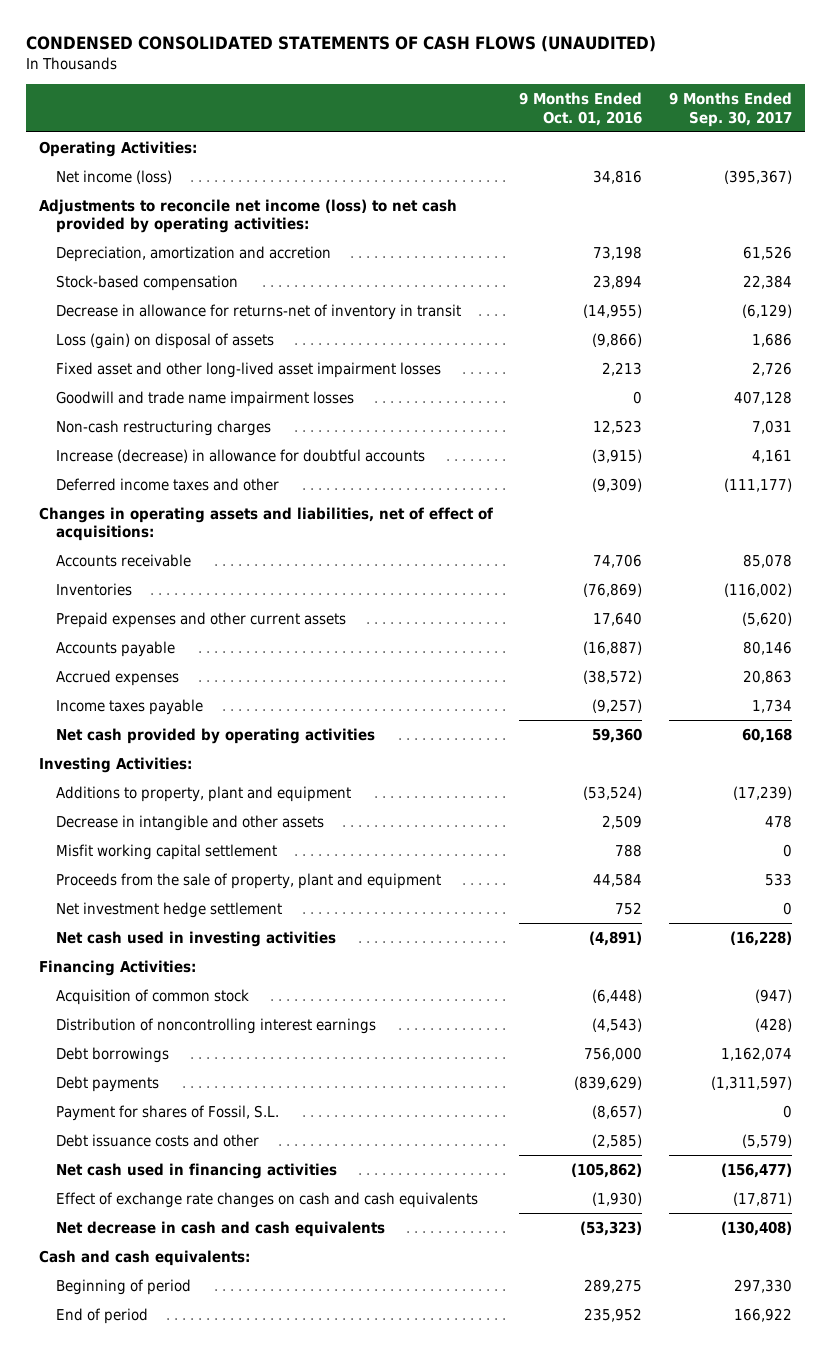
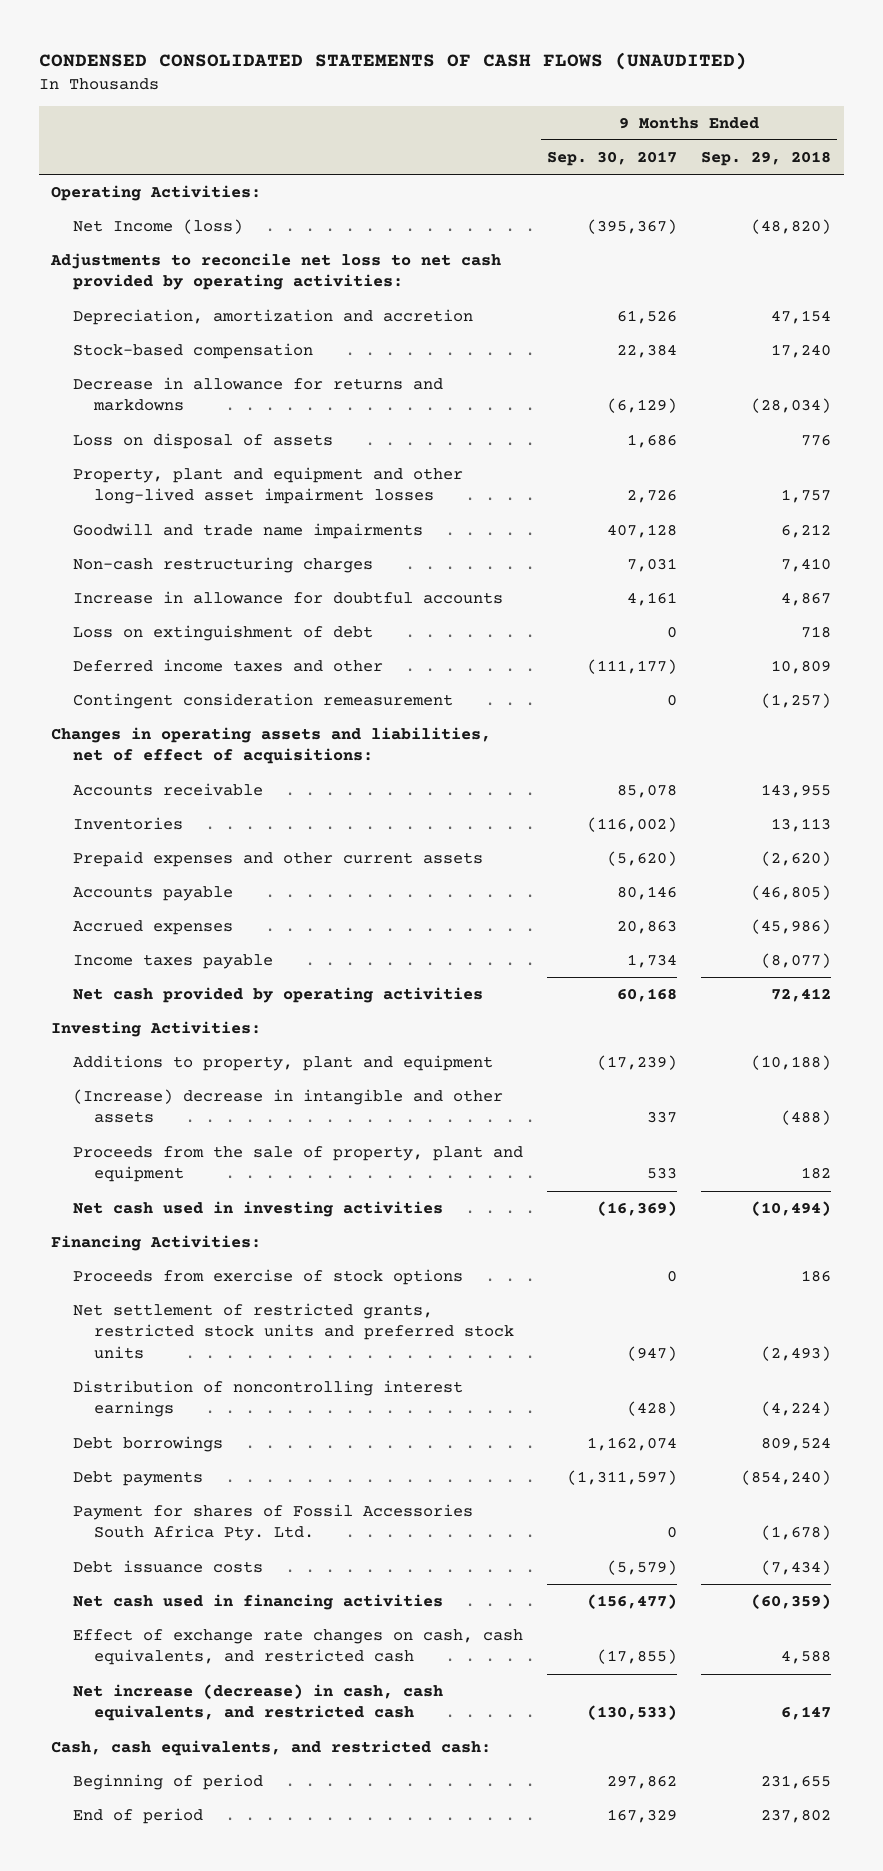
[519,92,643,126] 9 Months Ended Oct. 01, 2016 -> none
none -> [701,150,832,166] Sep. 29, 2018
[55,169,172,184] Net income (loss) -> [72,219,243,235] Net Income (loss)
[38,198,457,234] Adjustments to reconcile net income (loss) to net cash provided by operating activities: -> [50,253,502,291] Adjustments to reconcile net loss to net cash provided by operating activities:
[55,303,461,320] Decrease in allowance for returns-net of inventory in transit -> [72,377,443,412] Decrease in allowance for returns and markdowns
[55,332,274,349] Loss (gain) on disposal of assets -> [72,433,333,450] Loss on disposal of assets
[55,361,441,378] Fixed asset and other long-lived asset impairment losses -> [72,467,463,505] Property, plant and equipment and other long-lived asset impairment losses
[55,390,354,407] Goodwill and trade name impairment losses -> [72,523,423,540] Goodwill and trade name impairments
[55,448,425,463] Increase (decrease) in allowance for doubtful accounts -> [72,591,503,605] Increase in allowance for doubtful accounts
none -> [72,625,373,642] Loss on extinguishment of debt
none -> [72,693,453,710] Contingent consideration remeasurement
[55,843,277,860] Misfit working capital settlement -> none
[55,814,324,831] Decrease in intangible and other assets -> [72,1089,503,1124] (Increase) decrease in intangible and other assets
[764,814,792,828] 478 -> [647,1111,678,1124] 337
[55,901,282,918] Net investment hedge settlement -> none
[729,930,792,946] (16,228) -> [597,1201,678,1217] (16,369)
none -> [72,1269,463,1286] Proceeds from exercise of stock options
[55,988,249,1005] Acquisition of common stock -> [72,1303,514,1359] Net settlement of restricted grants, restricted stock units and preferred stock units
[55,1104,279,1121] Payment for shares of Fossil, S.L. -> [72,1504,473,1542] Payment for shares of Fossil Accessories South Africa Pty. Ltd.
[55,1133,259,1147] Debt issuance costs and other -> [72,1560,263,1574] Debt issuance costs
[55,1191,478,1208] Effect of exchange rate changes on cash and cash equivalents -> [72,1629,523,1666] Effect of exchange rate changes on cash, cash equivalents, and restricted cash
[732,1191,792,1206] (17,871) -> [597,1649,678,1665] (17,855)
[55,1220,385,1237] Net decrease in cash and cash equivalents -> [72,1684,443,1722] Net increase (decrease) in cash, cash equivalents, and restricted cash
[720,1220,792,1236] (130,408) -> [587,1705,678,1721] (130,533)
[38,1249,250,1266] Cash and cash equivalents: -> [51,1740,492,1757] Cash, cash equivalents, and restricted cash:
[733,1278,792,1293] 297,330 -> [607,1775,678,1790] 297,862
[733,1307,792,1322] 166,922 -> [607,1809,678,1824] 167,329

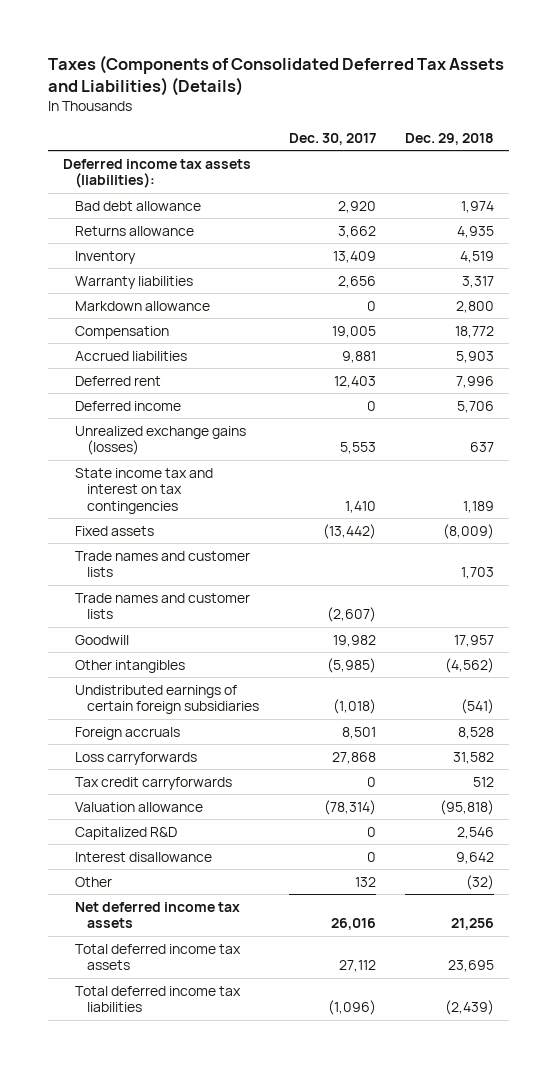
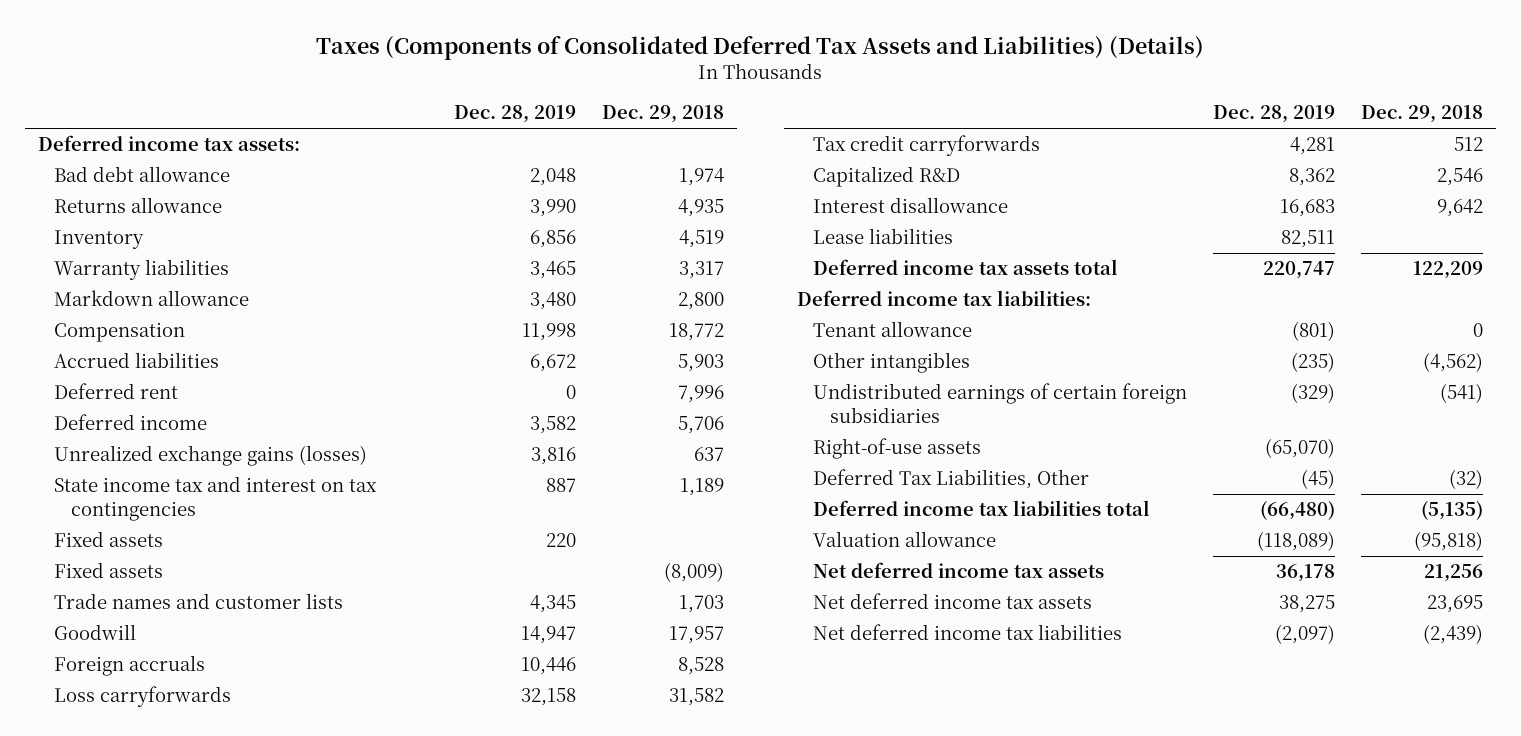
[288,133,376,146] Dec. 30, 2017 -> none
none -> [454,105,577,124] Dec. 28, 2019
[62,158,251,189] Deferred income tax assets (liabilities): -> [37,135,300,152] Deferred income tax assets:
none -> [54,531,164,548] Fixed assets
[75,592,251,620] Trade names and customer lists -> none
[75,876,113,887] Other -> none
none -> [813,228,954,245] Lease liabilities
none -> [813,259,1119,276] Deferred income tax assets total
none -> [796,290,1091,307] Deferred income tax liabilities:
none -> [813,321,973,338] Tenant allowance
[75,659,186,673] Other intangibles -> [813,352,971,374] Other intangibles
[75,684,260,715] Undistributed earnings of certain foreign subsidiaries -> [813,383,1188,424] Undistributed earnings of certain foreign subsidiaries
none -> [813,438,982,460] Right-of-use assets
none -> [813,469,1090,490] Deferred Tax Liabilities, Other
none -> [813,500,1151,517] Deferred income tax liabilities total
[75,801,204,812] Valuation allowance -> [813,531,997,548] Valuation allowance
[75,943,242,971] Total deferred income tax assets -> [813,593,1093,610] Net deferred income tax assets
[75,985,242,1013] Total deferred income tax liabilities -> [813,624,1123,641] Net deferred income tax liabilities

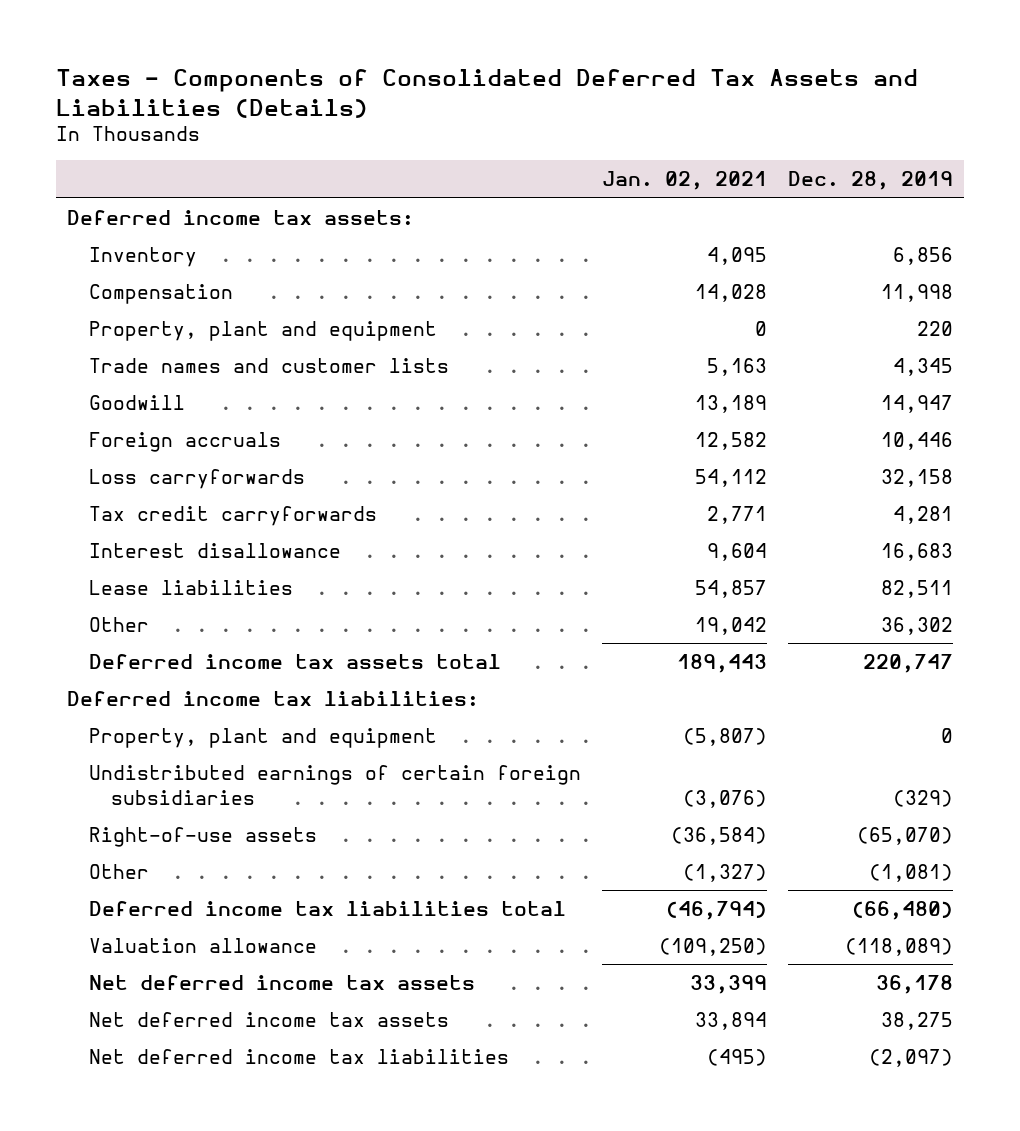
[316,35,1205,60] Taxes (Components of Consolidated Deferred Tax Assets and Liabilities) (Details) -> [56,68,919,118] Taxes - Components of Consolidated Deferred Tax Assets and Liabilities (Details)
[602,105,725,124] Dec. 29, 2018 -> none
none -> [602,171,768,191] Jan. 02, 2021
[54,166,231,183] Bad debt allowance -> none
[54,197,223,214] Returns allowance -> none
[54,259,230,281] Warranty liabilities -> none
[54,290,250,307] Markdown allowance -> none
[54,352,220,369] Accrued liabilities -> none
[54,383,179,400] Deferred rent -> none
[54,414,208,431] Deferred income -> none
[54,445,368,467] Unrealized exchange gains (losses) -> none
[54,476,378,522] State income tax and interest on tax contingencies -> none
[54,562,164,579] Fixed assets -> none
[54,531,164,548] Fixed assets -> [88,320,437,341] Property, plant and equipment
[813,166,961,188] Capitalized R&D -> none
none -> [88,616,149,632] Other
[813,321,973,338] Tenant allowance -> none
[813,352,971,374] Other intangibles -> none
none -> [88,727,437,748] Property, plant and equipment
[813,469,1090,490] Deferred Tax Liabilities, Other -> [88,863,149,879] Other
[1301,469,1336,490] (45) -> [869,863,954,882] (1,081)

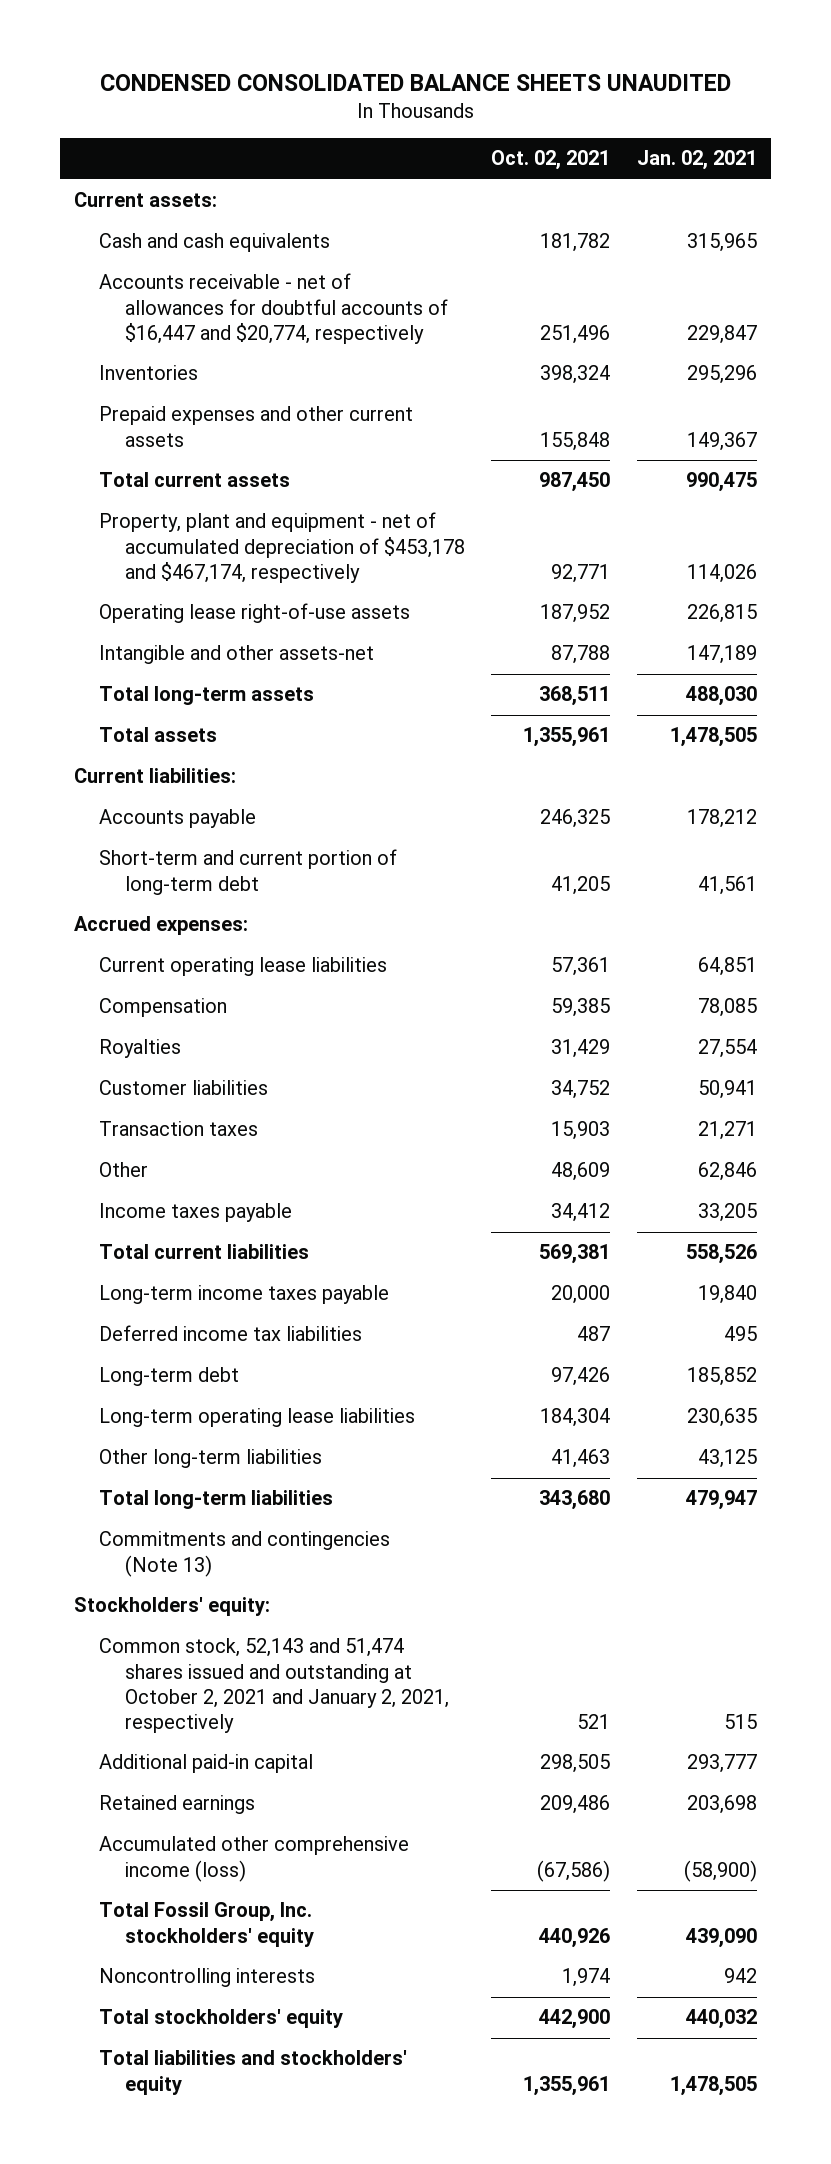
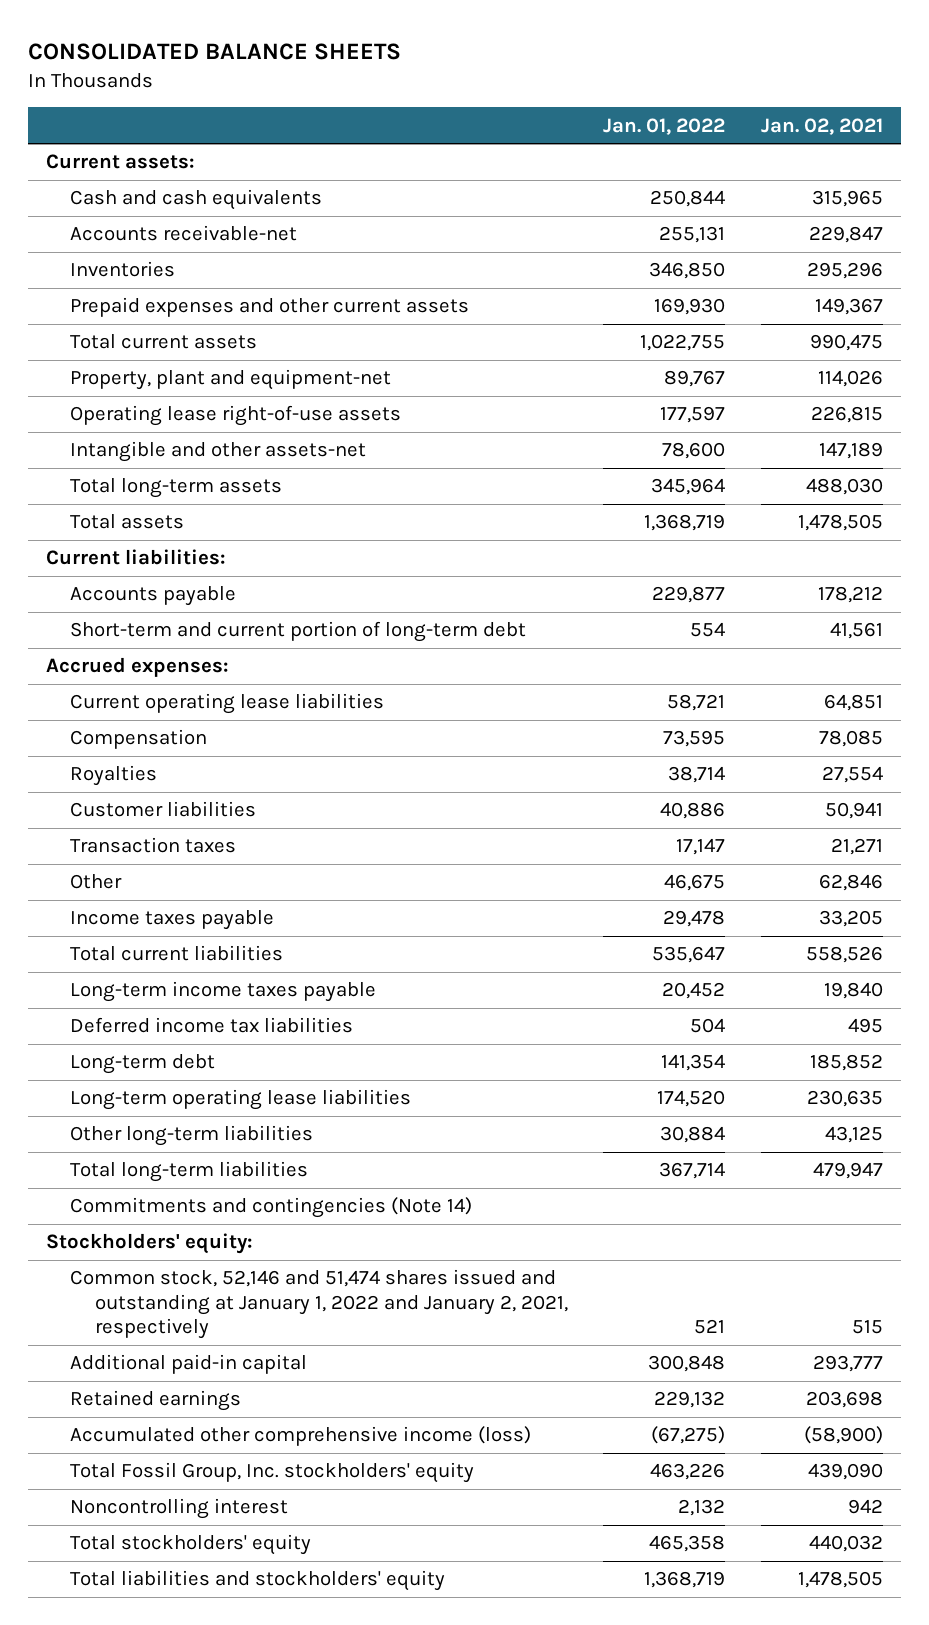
[99,74,731,92] CONDENSED CONSOLIDATED BALANCE SHEETS UNAUDITED -> [27,43,401,61] CONSOLIDATED BALANCE SHEETS
[491,150,611,171] Oct. 02, 2021 -> none
none -> [603,117,726,135] Jan. 01, 2022
[99,273,448,344] Accounts receivable - net of allowances for doubtful accounts of $16,447 and $20,774, respectively -> [70,225,298,242] Accounts receivable-net
[99,512,465,583] Property, plant and equipment - net of accumulated depreciation of $453,178 and $467,174, respectively -> [70,369,392,391] Property, plant and equipment-net
[99,1531,391,1577] Commitments and contingencies (Note 13) -> [70,1197,473,1219] Commitments and contingencies (Note 14)
[99,1638,449,1733] Common stock, 52,143 and 51,474 shares issued and outstanding at October 2, 2021 and January 2, 2021, respectively -> [70,1269,568,1340] Common stock, 52,146 and 51,474 shares issued and outstanding at January 1, 2022 and January 2, 2021, respectively
[99,1968,316,1988] Noncontrolling interests -> [70,1498,289,1520] Noncontrolling interest

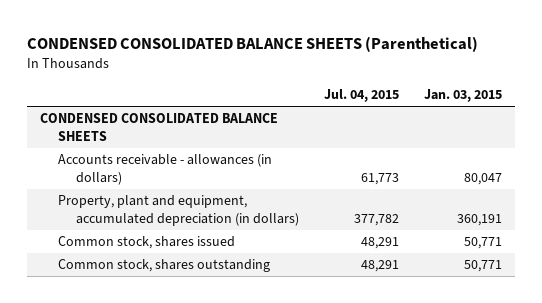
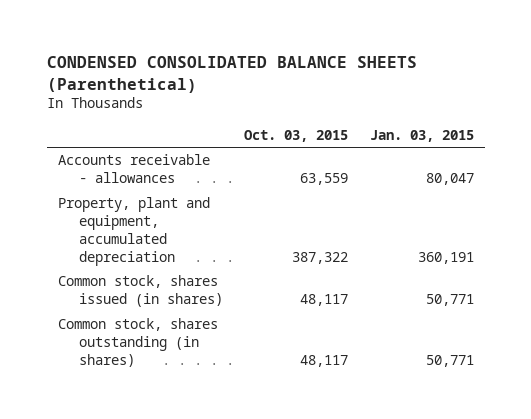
[324,89,400,103] Jul. 04, 2015 -> none
none -> [244,129,349,142] Oct. 03, 2015
[39,113,278,142] CONDENSED CONSOLIDATED BALANCE SHEETS -> none
[58,154,273,186] Accounts receivable - allowances (in dollars) -> [57,154,210,184] Accounts receivable - allowances
[58,195,300,227] Property, plant and equipment, accumulated depreciation (in dollars) -> [57,197,210,266] Property, plant and equipment, accumulated depreciation
[58,236,236,250] Common stock, shares issued -> [57,275,223,308] Common stock, shares issued (in shares)
[58,259,271,273] Common stock, shares outstanding -> [57,318,218,367] Common stock, shares outstanding (in shares)

